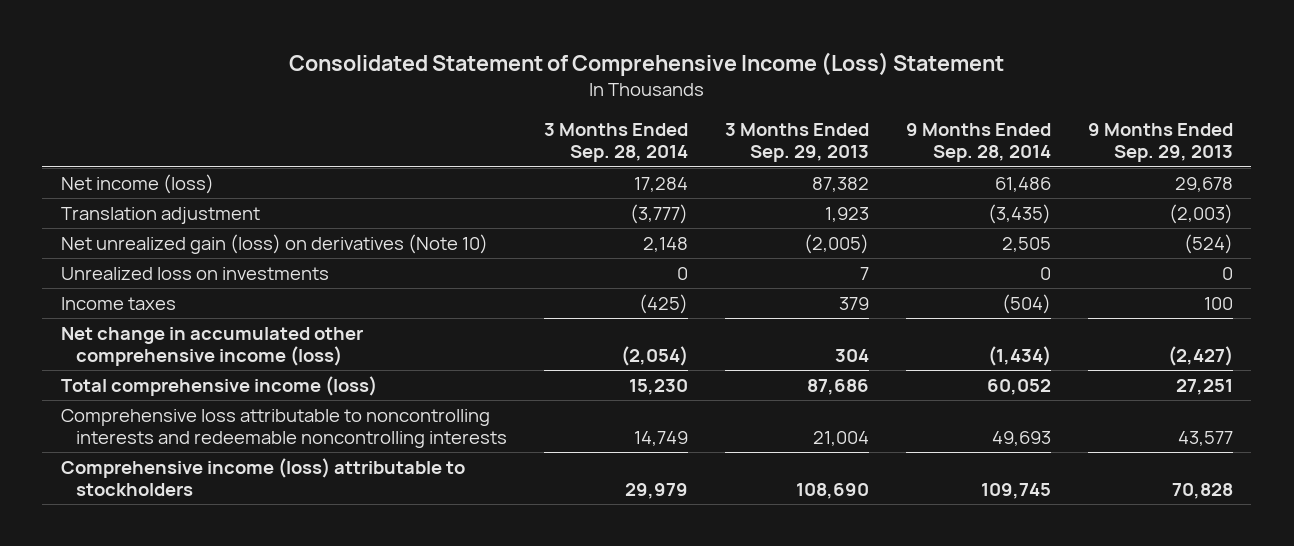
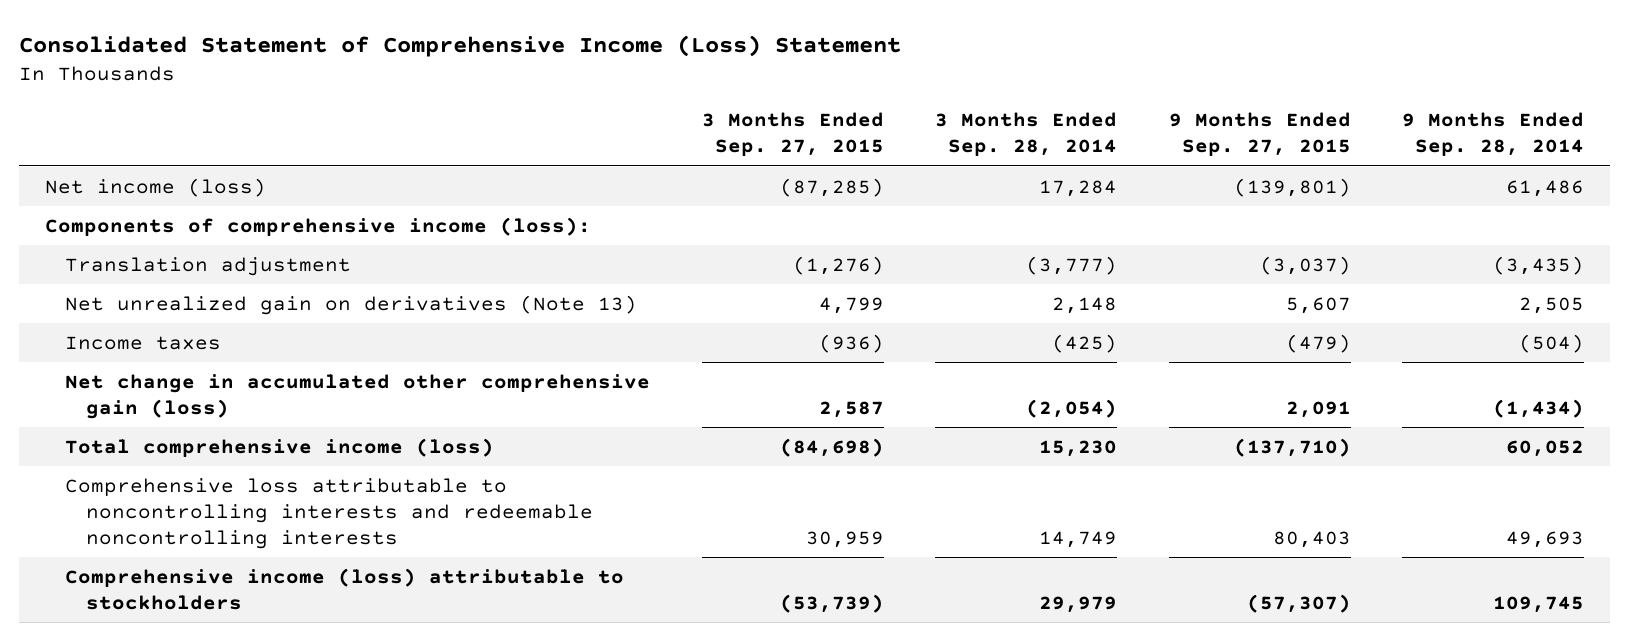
[724,123,869,163] 3 Months Ended Sep. 29, 2013 -> none
[1087,123,1233,163] 9 Months Ended Sep. 29, 2013 -> none
none -> [701,112,884,157] 3 Months Ended Sep. 27, 2015
none -> [1168,112,1351,157] 9 Months Ended Sep. 27, 2015
none -> [44,216,591,236] Components of comprehensive income (loss):
[60,266,329,280] Unrealized loss on investments -> none
[60,233,488,254] Net unrealized gain (loss) on derivatives (Note 10) -> [65,294,638,315] Net unrealized gain on derivatives (Note 13)
[60,326,363,366] Net change in accumulated other comprehensive income (loss) -> [65,373,651,419] Net change in accumulated other comprehensive gain (loss)

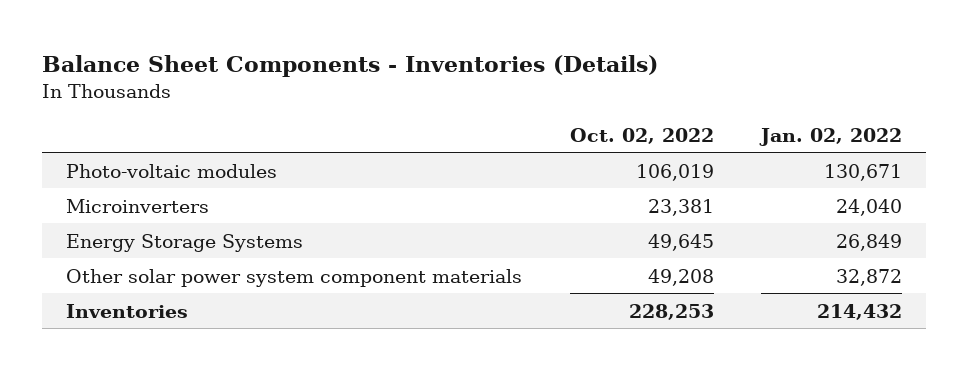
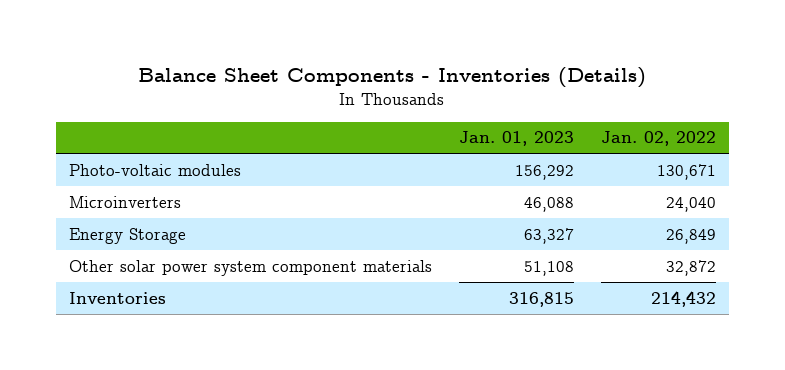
[569,127,714,144] Oct. 02, 2022 -> none
none -> [458,131,574,147] Jan. 01, 2023
[66,233,304,252] Energy Storage Systems -> [69,227,187,244] Energy Storage

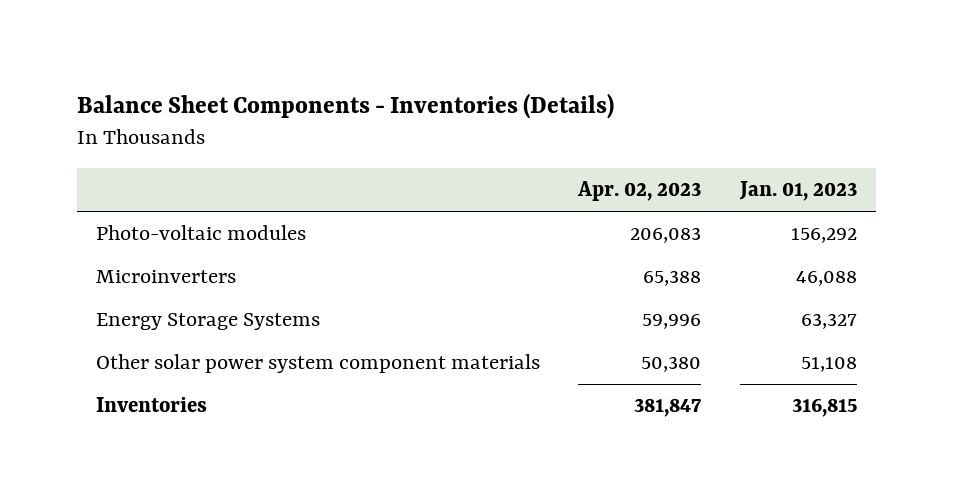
[600,131,716,147] Jan. 02, 2022 -> none
none -> [577,181,702,202] Apr. 02, 2023
[69,227,187,244] Energy Storage -> [95,313,320,331] Energy Storage Systems

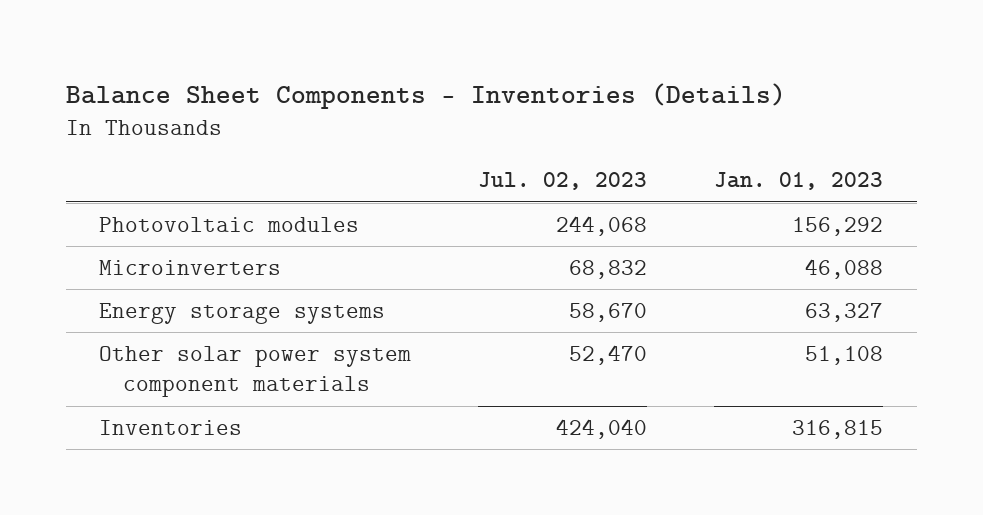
[577,181,702,202] Apr. 02, 2023 -> none
none -> [478,172,648,191] Jul. 02, 2023
[95,225,306,241] Photo-voltaic modules -> [99,216,360,232] Photovoltaic modules
[95,313,320,331] Energy Storage Systems -> [99,302,386,324] Energy storage systems

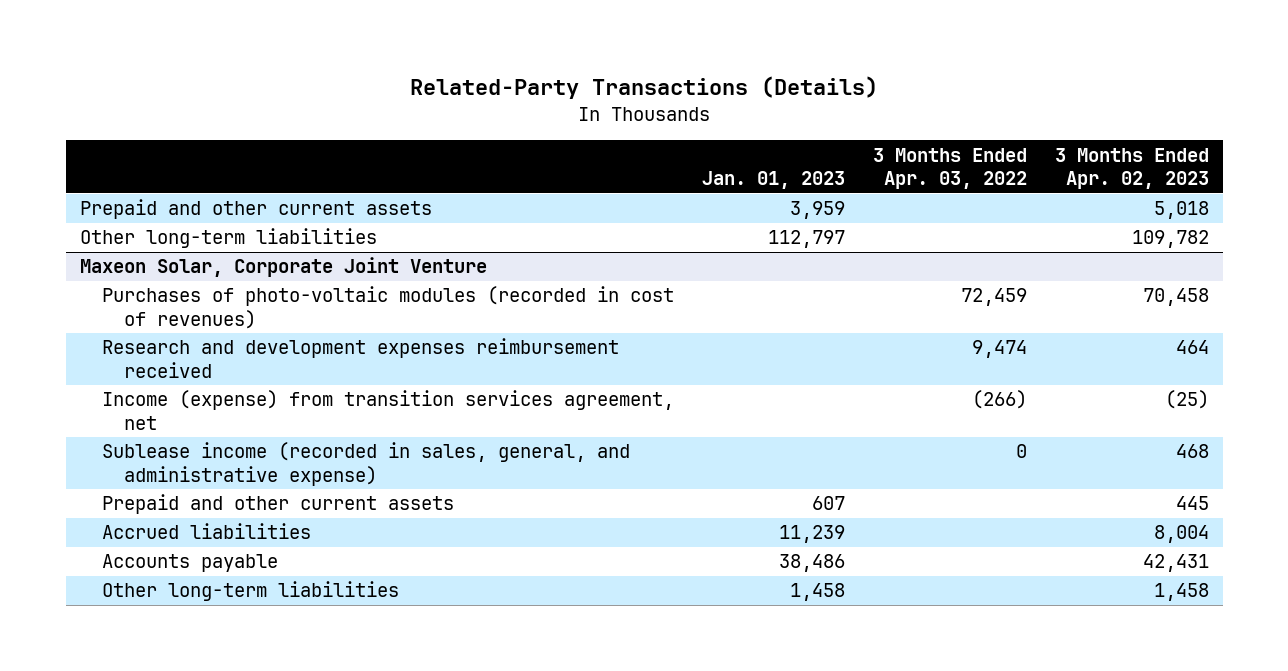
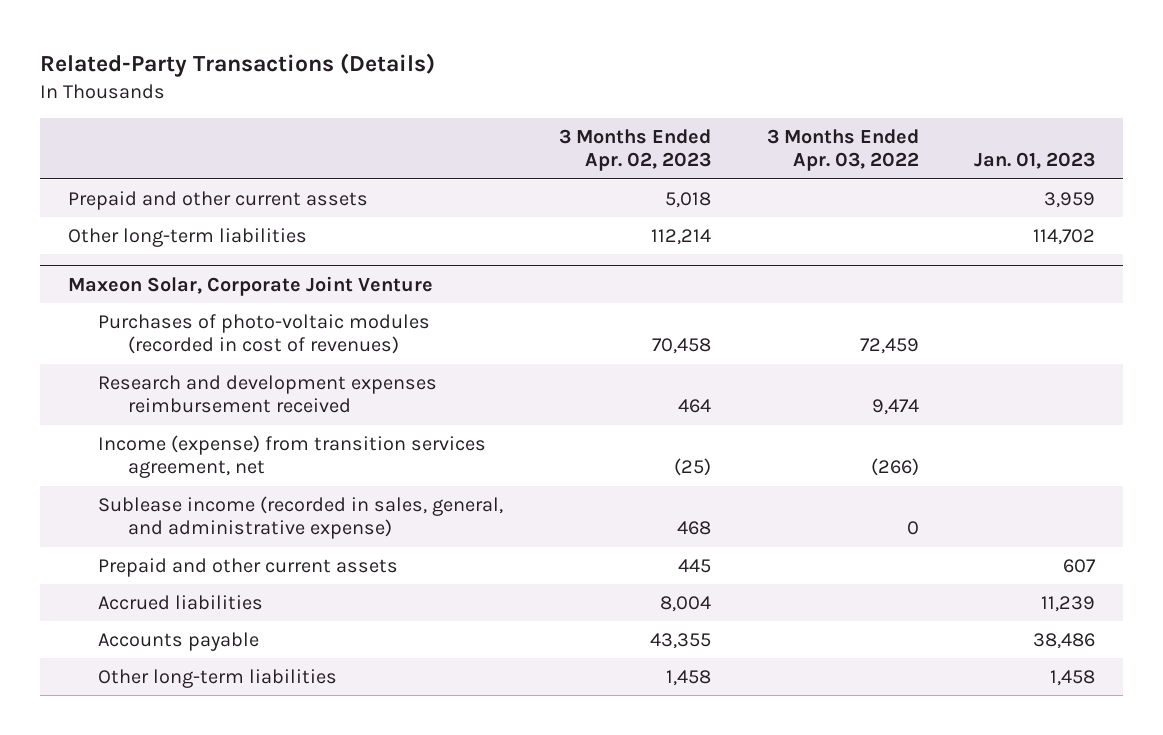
[767,230,845,249] 112,797 -> [1033,228,1096,245] 114,702
[1131,230,1209,249] 109,782 -> [650,228,711,245] 112,214
[1142,554,1209,573] 42,431 -> [649,632,711,649] 43,355

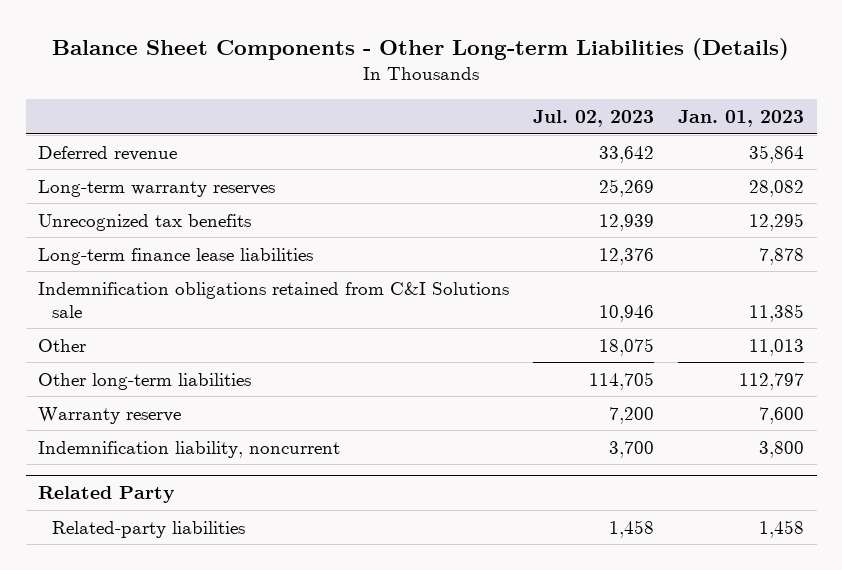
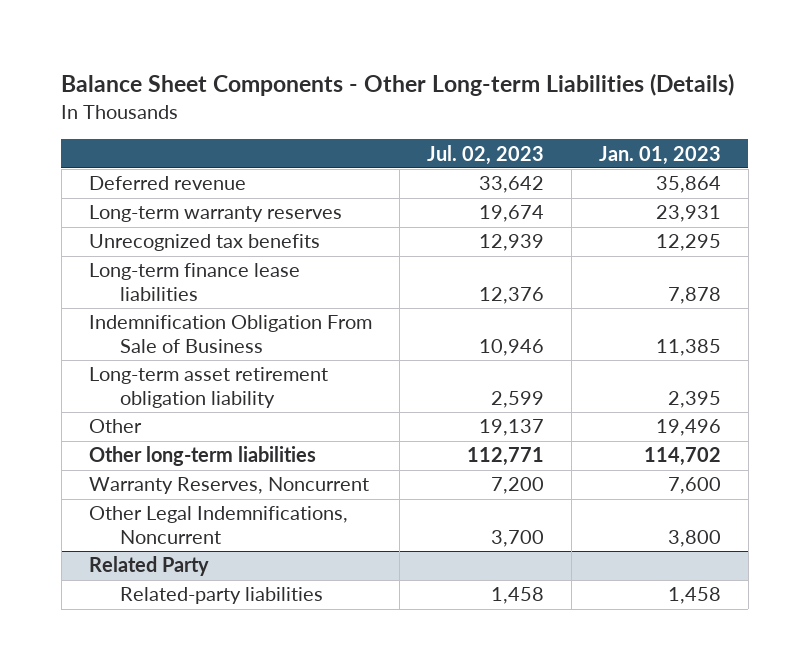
[599,178,655,197] 25,269 -> [478,205,544,223] 19,674
[749,179,805,197] 28,082 -> [655,205,721,223] 23,931
[37,281,509,318] Indemnification obligations retained from C&I Solutions sale -> [88,315,372,353] Indemnification Obligation From Sale of Business
none -> [88,367,328,408] Long-term asset retirement obligation liability
[599,337,655,356] 18,075 -> [478,419,544,437] 19,137
[749,338,805,356] 11,013 -> [655,419,721,437] 19,496
[589,371,655,390] 114,705 -> [466,447,544,467] 112,771
[739,372,805,390] 112,797 -> [643,447,721,467] 114,702
[37,406,181,424] Warranty reserve -> [88,477,369,495] Warranty Reserves, Noncurrent
[37,440,340,458] Indemnification liability, noncurrent -> [88,506,348,544] Other Legal Indemnifications, Noncurrent

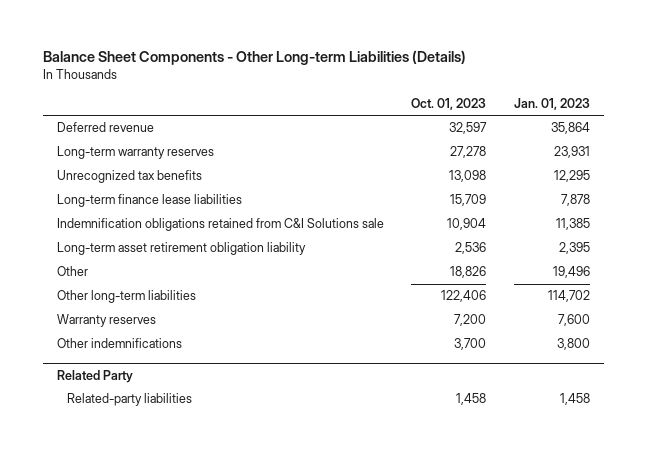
[426,144,544,165] Jul. 02, 2023 -> none
none -> [411,97,487,110] Oct. 01, 2023
[88,315,372,353] Indemnification Obligation From Sale of Business -> [56,218,384,232] Indemnification obligations retained from C&I Solutions sale
[88,477,369,495] Warranty Reserves, Noncurrent -> [56,314,156,328] Warranty reserves
[88,506,348,544] Other Legal Indemnifications, Noncurrent -> [56,338,182,349] Other indemnifications

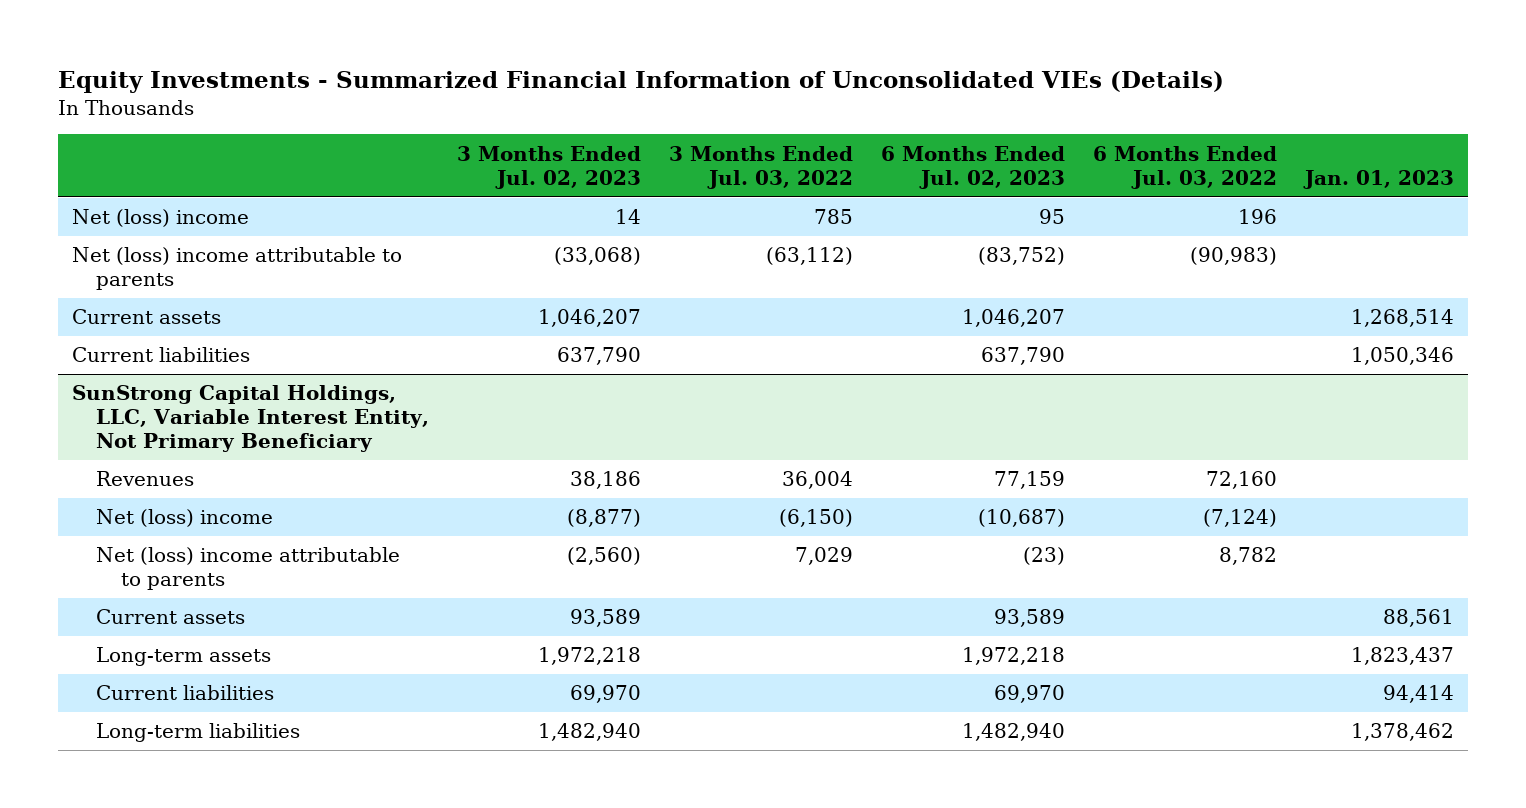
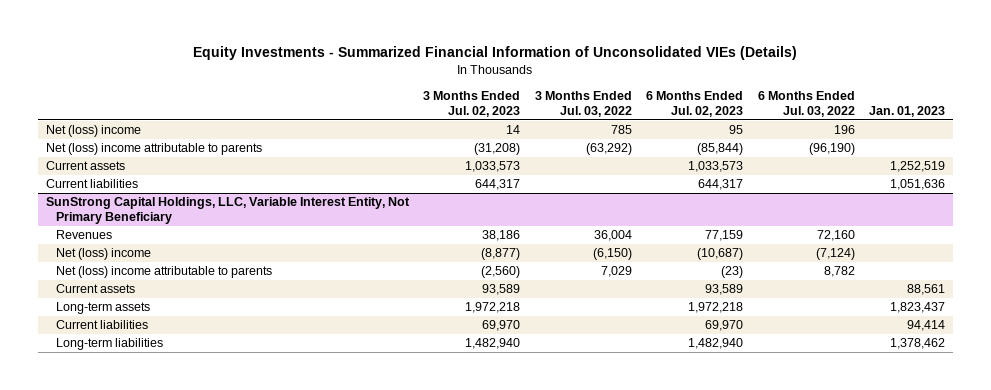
[554,247,642,266] (33,068) -> [474,143,521,156] (31,208)
[766,247,854,266] (63,112) -> [585,143,632,156] (63,292)
[978,247,1066,266] (83,752) -> [697,143,744,156] (85,844)
[1189,247,1277,266] (90,983) -> [808,143,855,156] (96,190)
[538,309,642,328] 1,046,207 -> [465,161,521,173] 1,033,573
[962,309,1066,328] 1,046,207 -> [688,161,744,173] 1,033,573
[1350,309,1454,328] 1,268,514 -> [890,161,946,173] 1,252,519
[557,347,642,366] 637,790 -> [475,179,521,191] 644,317
[981,347,1066,366] 637,790 -> [698,179,744,191] 644,317
[1350,347,1454,366] 1,050,346 -> [890,179,946,191] 1,051,636

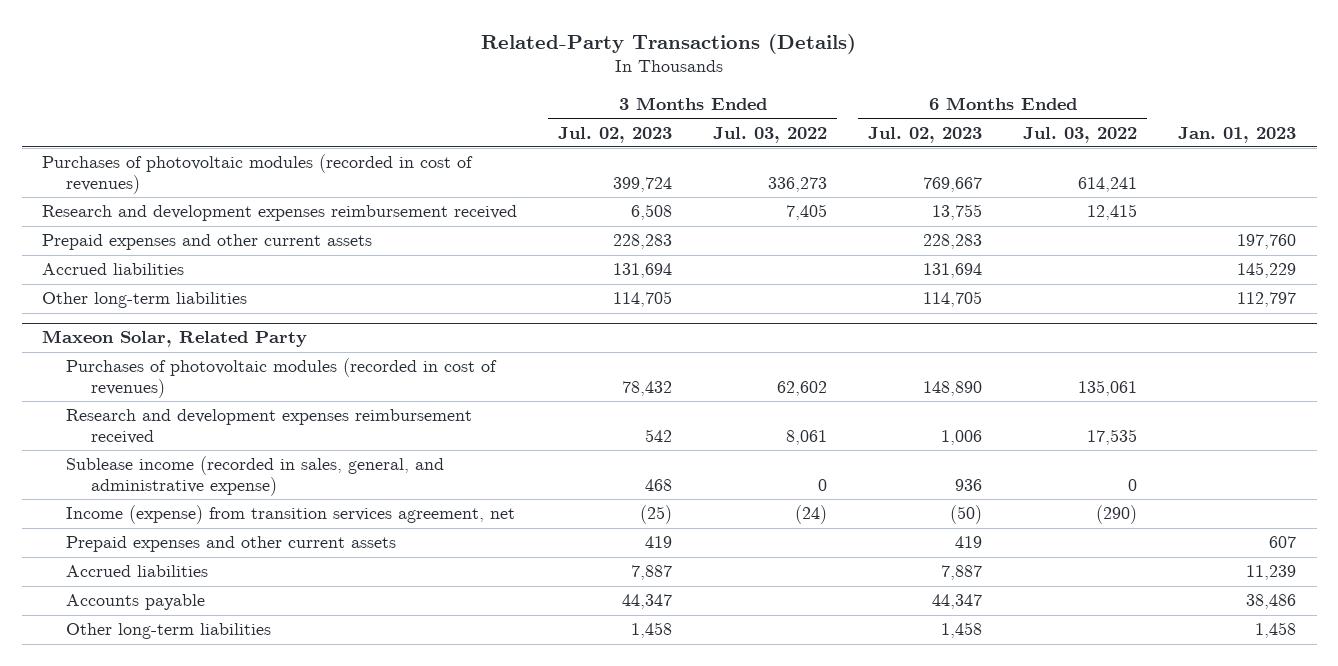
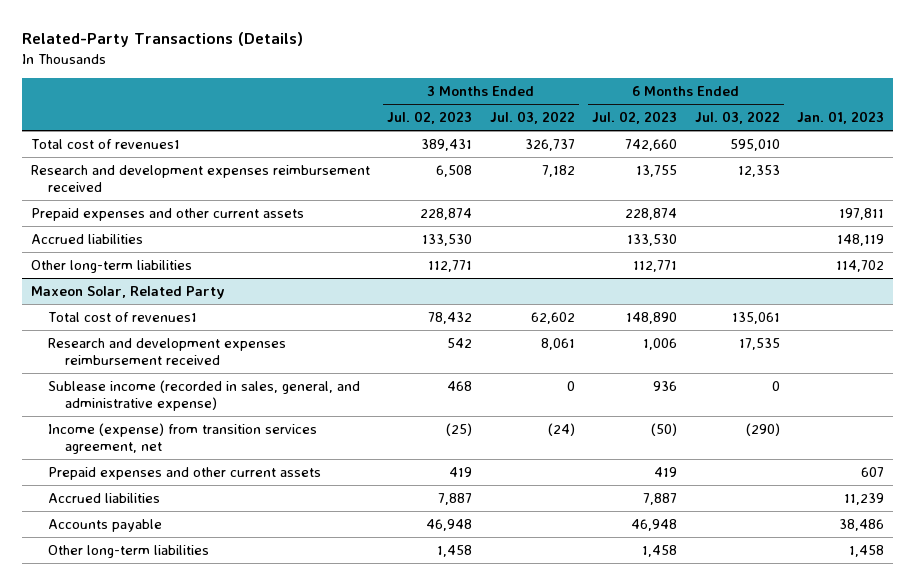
[42,154,474,194] Purchases of photovoltaic modules (recorded in cost of revenues) -> [30,138,180,149] Total cost of revenues1
[613,176,673,192] 399,724 -> [421,138,473,151] 389,431
[768,176,828,192] 336,273 -> [524,138,575,151] 326,737
[923,176,983,192] 769,667 -> [625,138,678,151] 742,660
[1078,176,1138,192] 614,241 -> [729,138,780,151] 595,010
[786,204,828,221] 7,405 -> [541,164,575,177] 7,182
[1087,204,1138,221] 12,415 -> [737,164,780,177] 12,353
[613,234,673,250] 228,283 -> [420,207,473,220] 228,874
[923,234,983,250] 228,283 -> [625,207,678,220] 228,874
[1237,234,1297,250] 197,760 -> [839,207,885,220] 197,811
[613,263,673,279] 131,694 -> [422,233,473,246] 133,530
[923,263,983,279] 131,694 -> [627,233,678,246] 133,530
[1237,262,1297,279] 145,229 -> [837,233,885,246] 148,119
[613,291,673,308] 114,705 -> [428,259,473,272] 112,771
[923,291,983,308] 114,705 -> [633,259,678,272] 112,771
[1237,292,1297,308] 112,797 -> [836,259,885,272] 114,702
[66,358,498,398] Purchases of photovoltaic modules (recorded in cost of revenues) -> [48,311,198,322] Total cost of revenues1
[622,594,673,610] 44,347 -> [426,518,473,531] 46,948
[932,594,983,610] 44,347 -> [631,518,678,531] 46,948

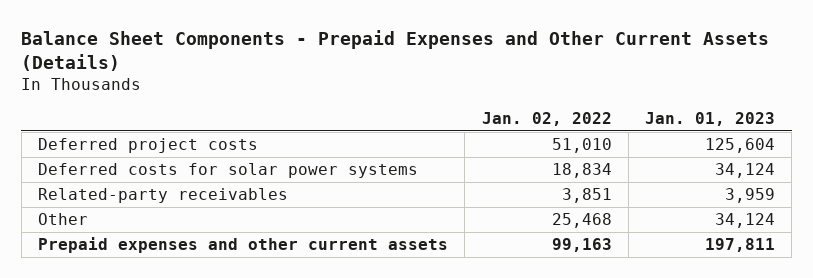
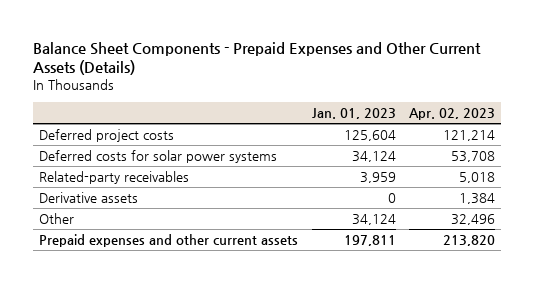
[481,112,612,127] Jan. 02, 2022 -> none
none -> [408,108,495,121] Apr. 02, 2023
none -> [39,192,139,204] Derivative assets

